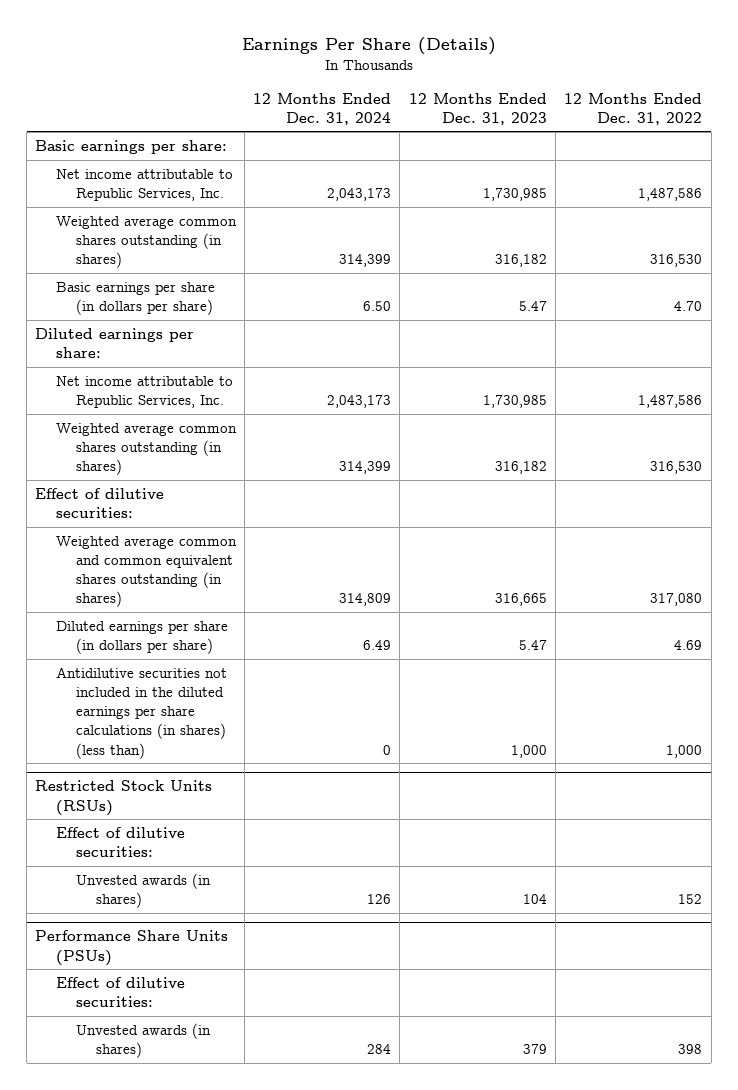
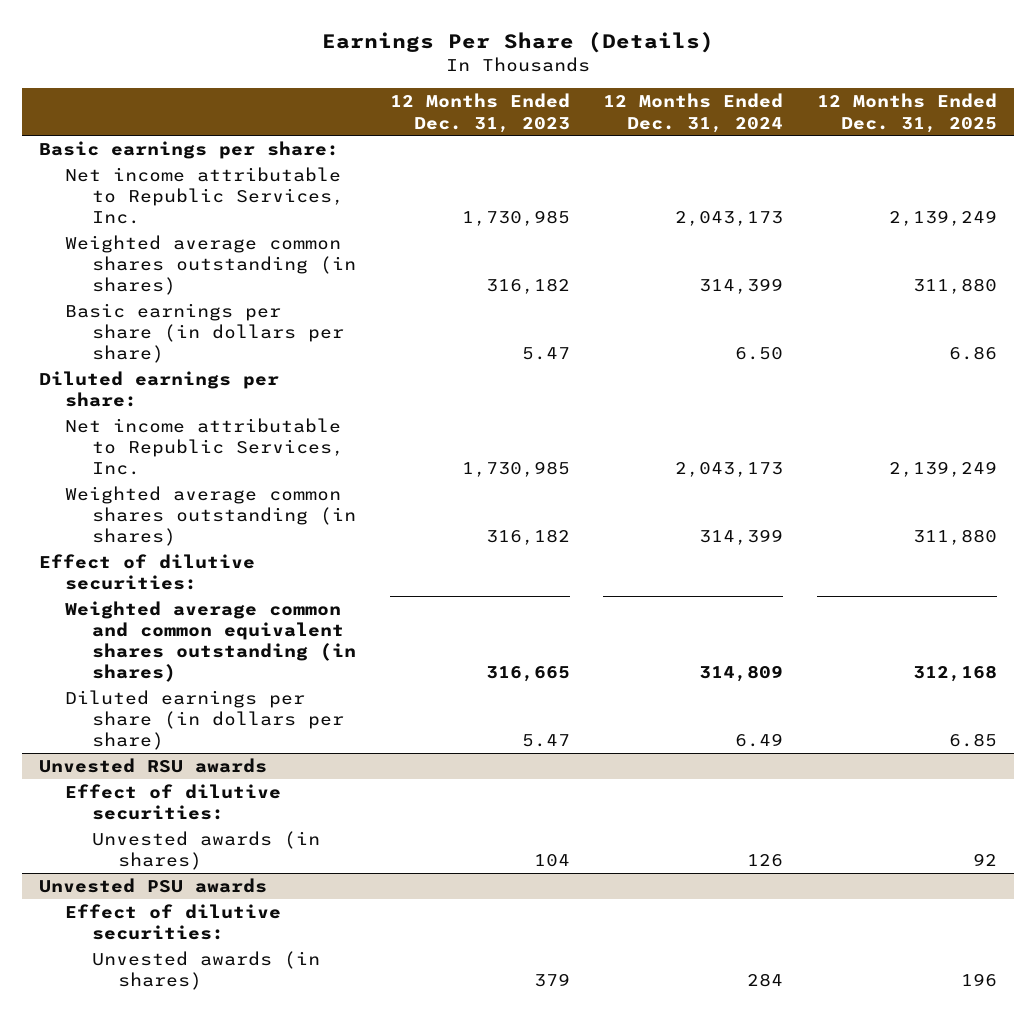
[564,92,703,125] 12 Months Ended Dec. 31, 2022 -> none
none -> [817,93,998,133] 12 Months Ended Dec. 31, 2025
[55,666,227,759] Antidilutive securities not included in the diluted earnings per share calculations (in shares) (less than) -> none
[35,780,213,816] Restricted Stock Units (RSUs) -> [38,757,267,773] Unvested RSU awards
[35,930,229,966] Performance Share Units (PSUs) -> [38,877,267,893] Unvested PSU awards

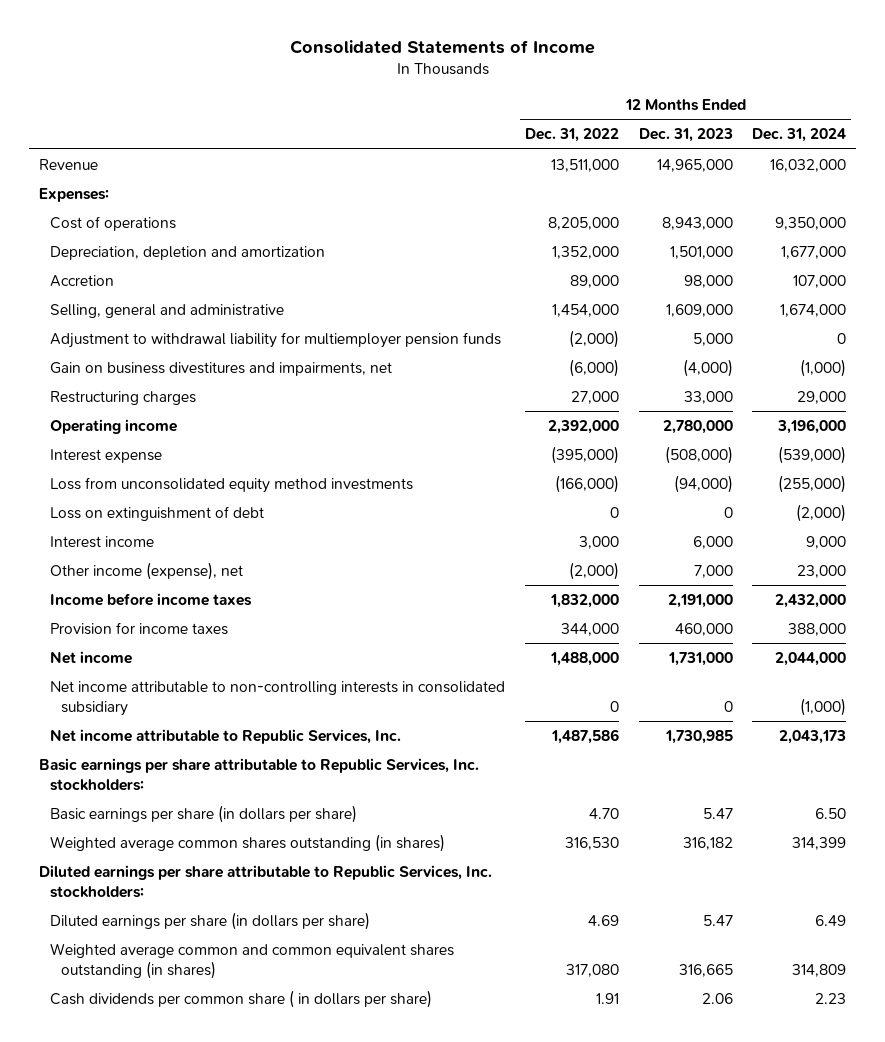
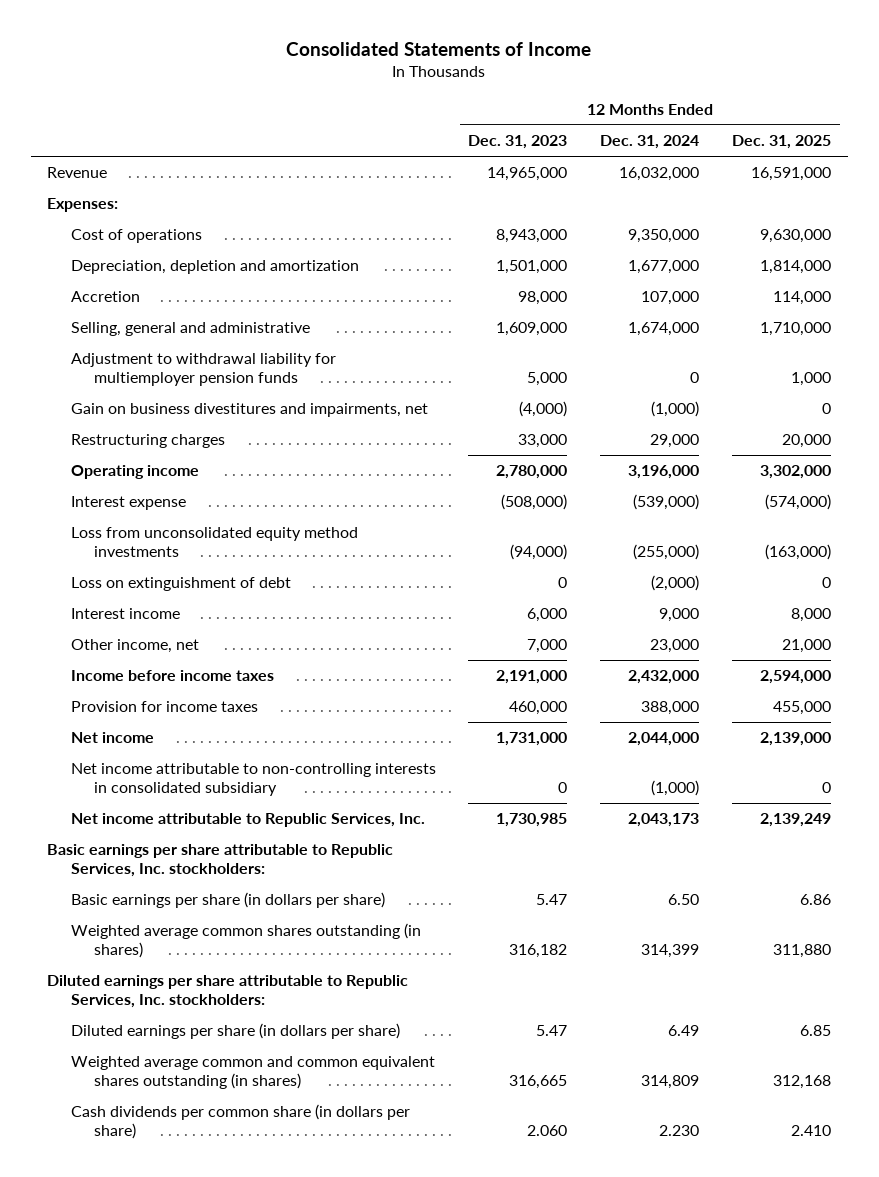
[524,128,619,143] Dec. 31, 2022 -> none
none -> [732,135,832,150] Dec. 31, 2025
[50,561,244,580] Other income (expense), net -> [70,639,199,654] Other income, net
[50,989,433,1008] Cash dividends per common share ( in dollars per share) -> [70,1104,410,1140] Cash dividends per common share (in dollars per share)
[701,992,733,1004] 2.06 -> [527,1125,568,1137] 2.060
[815,992,847,1004] 2.23 -> [659,1125,700,1137] 2.230

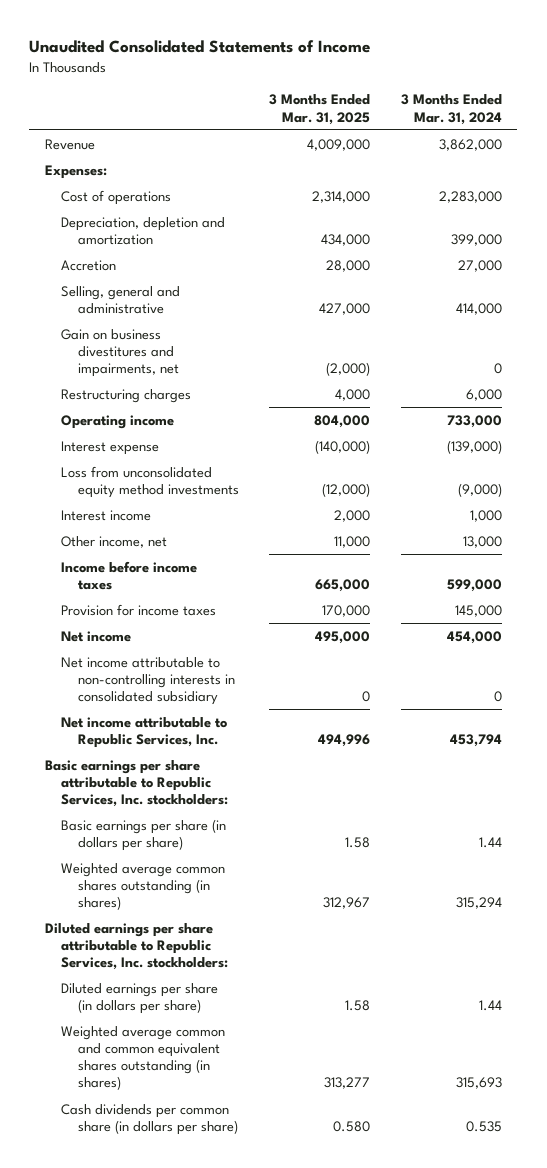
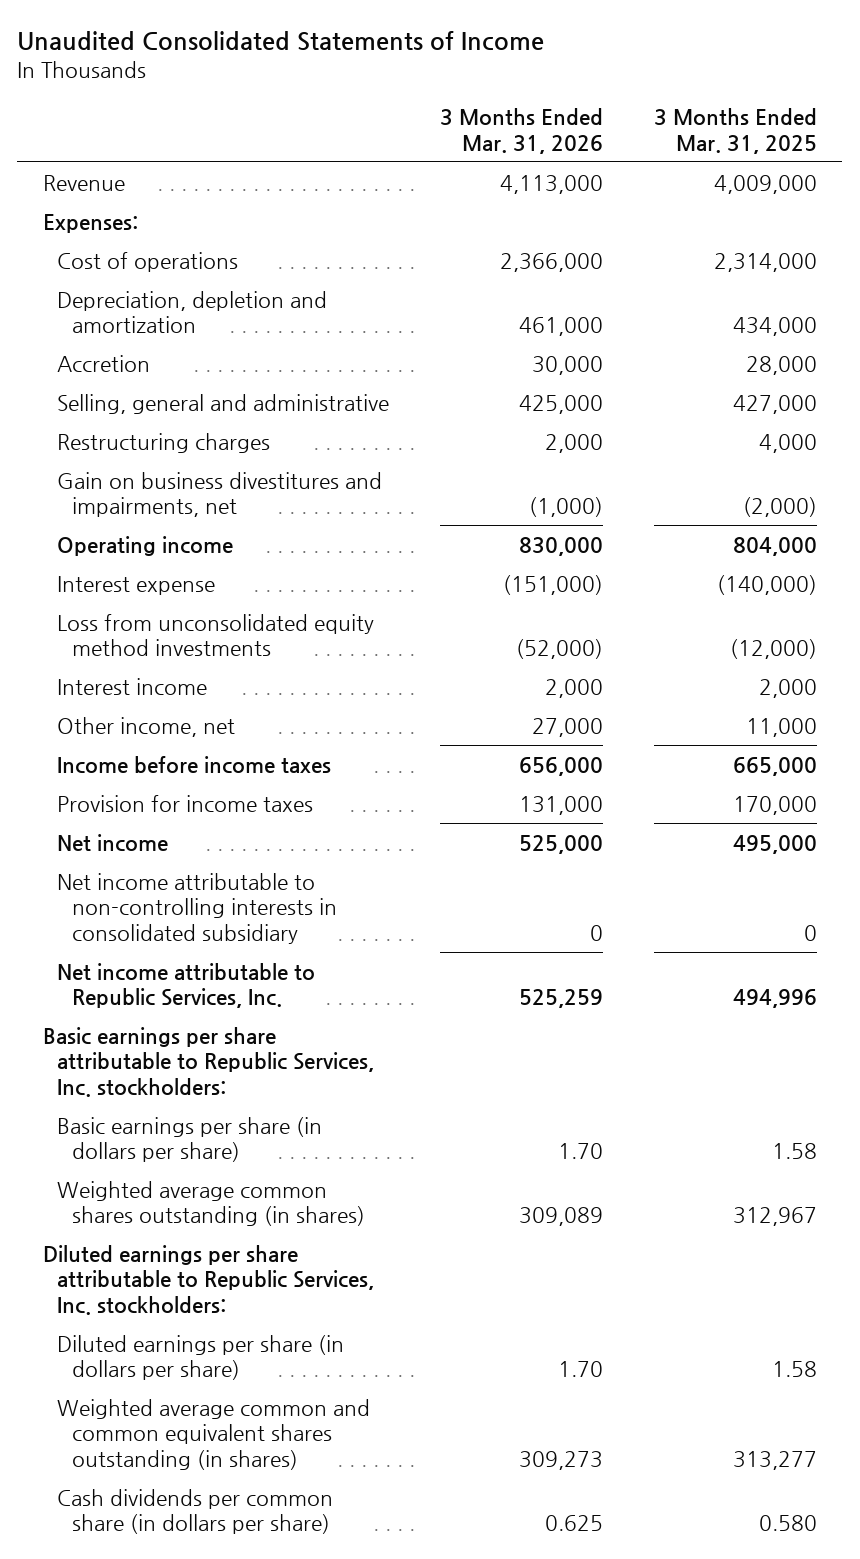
[401,94,503,125] 3 Months Ended Mar. 31, 2024 -> none
none -> [440,108,604,154] 3 Months Ended Mar. 31, 2026
[61,328,179,378] Gain on business divestitures and impairments, net -> [57,471,383,518] Gain on business divestitures and impairments, net

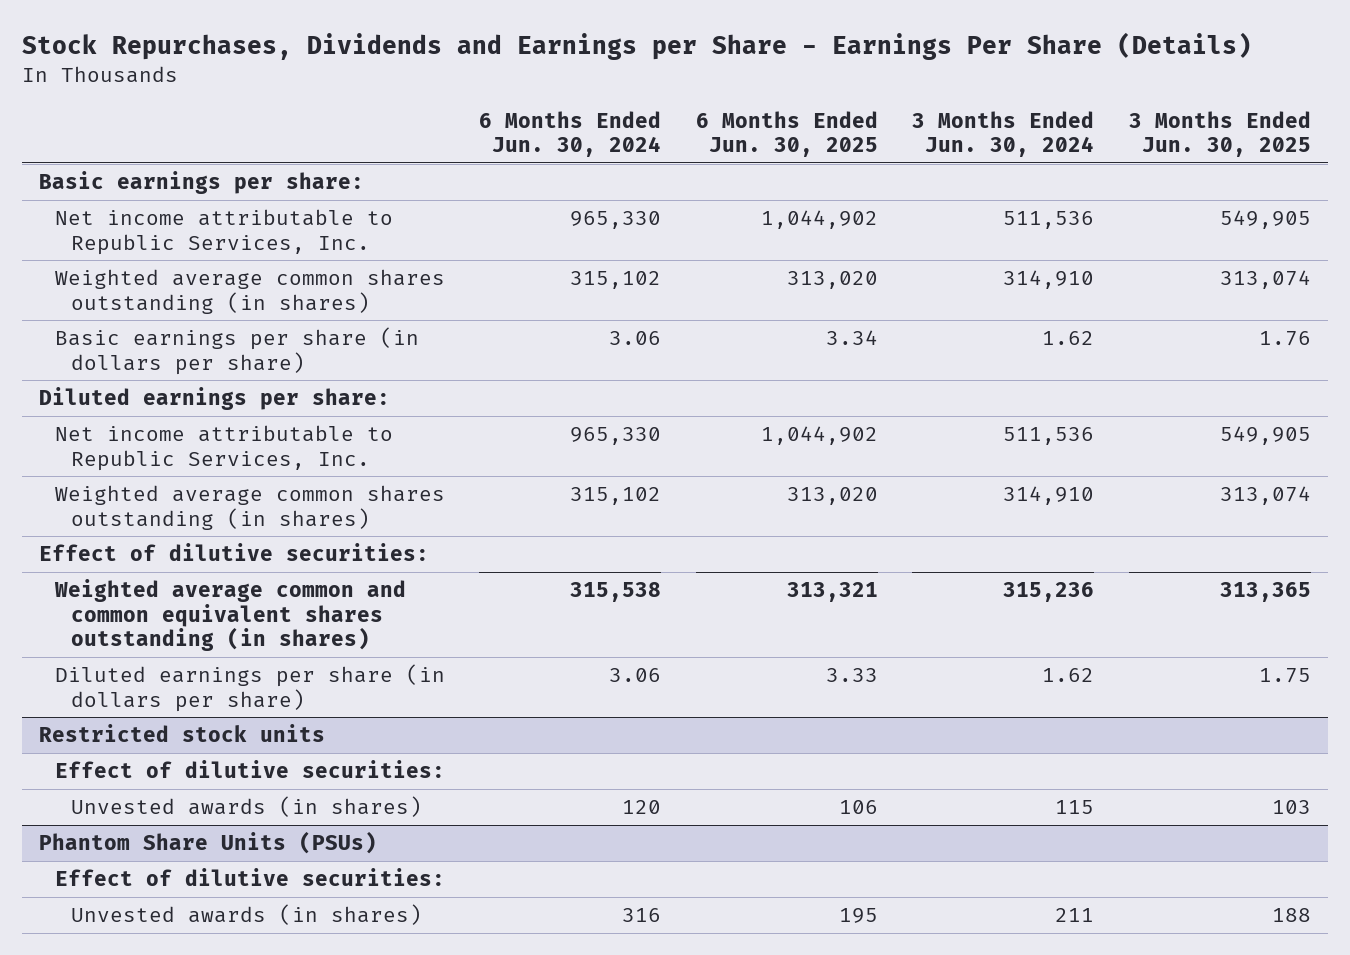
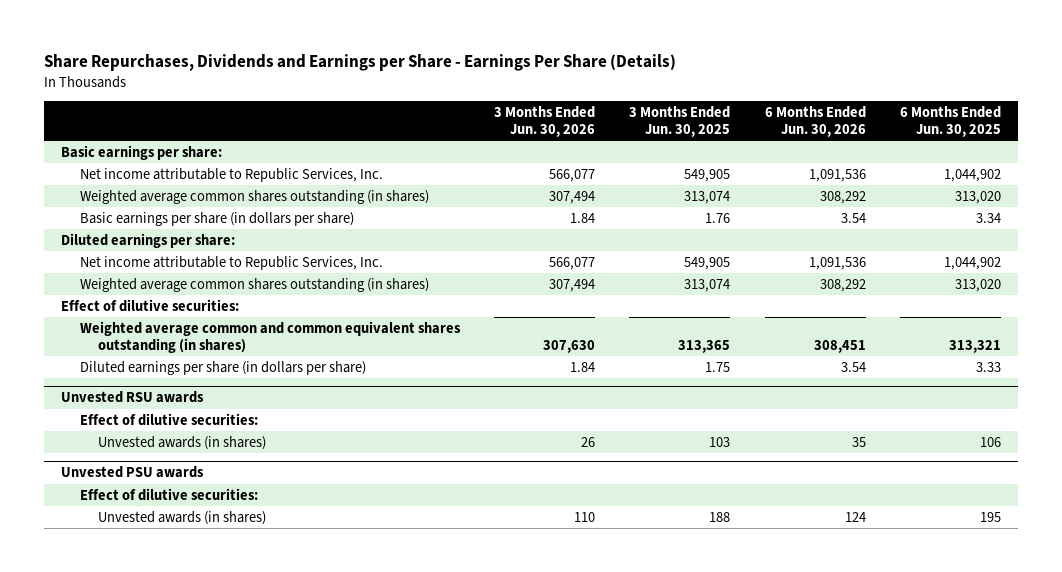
[21,31,1252,60] Stock Repurchases, Dividends and Earnings per Share - Earnings Per Share (Details) -> [43,53,676,71] Share Repurchases, Dividends and Earnings per Share - Earnings Per Share (Details)
[479,110,662,158] 6 Months Ended Jun. 30, 2024 -> none
[912,110,1095,158] 3 Months Ended Jun. 30, 2024 -> none
none -> [494,106,596,138] 3 Months Ended Jun. 30, 2026
none -> [764,106,866,138] 6 Months Ended Jun. 30, 2026
[38,724,325,743] Restricted stock units -> [61,391,205,404] Unvested RSU awards
[38,831,377,855] Phantom Share Units (PSUs) -> none
none -> [61,466,205,479] Unvested PSU awards

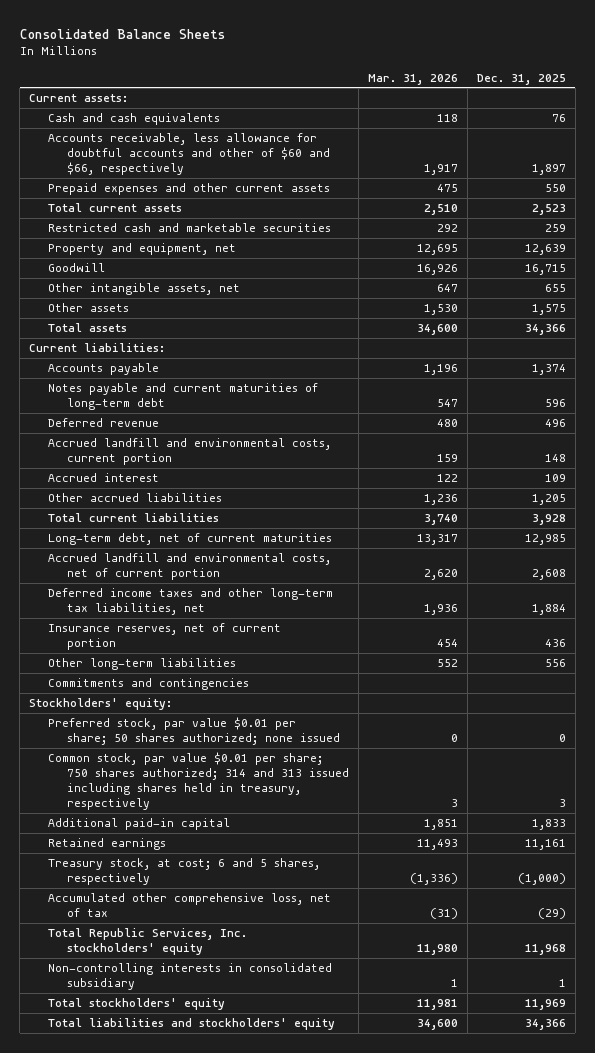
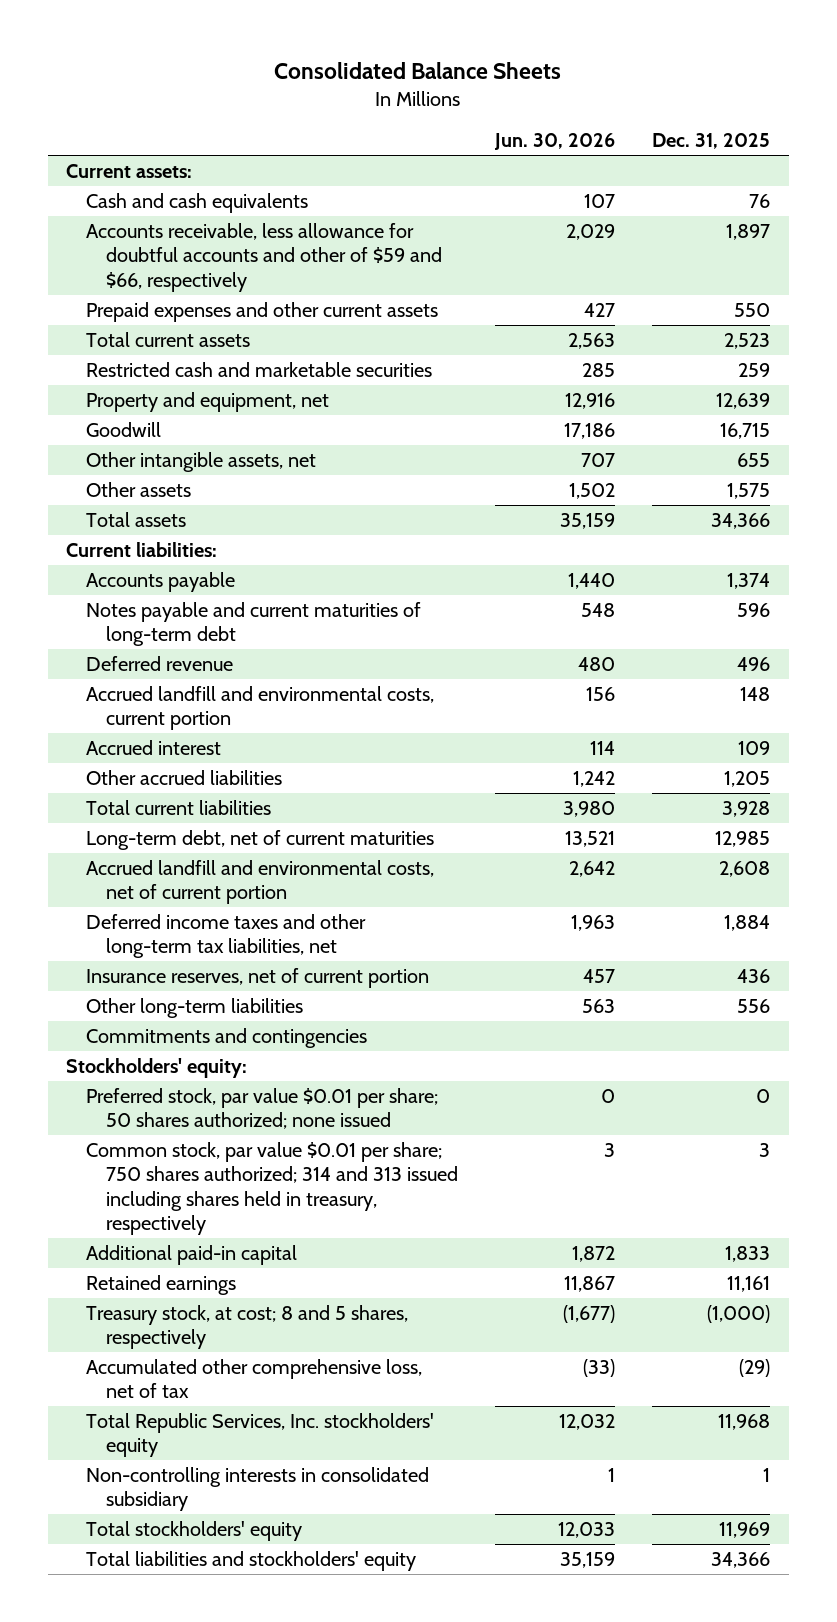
[367,73,458,85] Mar. 31, 2026 -> none
none -> [494,133,616,151] Jun. 30, 2026
[47,133,330,175] Accounts receivable, less allowance for doubtful accounts and other of $60 and $66, respectively -> [86,222,443,292] Accounts receivable, less allowance for doubtful accounts and other of $59 and $66, respectively
[47,858,320,886] Treasury stock, at cost; 6 and 5 shares, respectively -> [86,1304,409,1350] Treasury stock, at cost; 8 and 5 shares, respectively

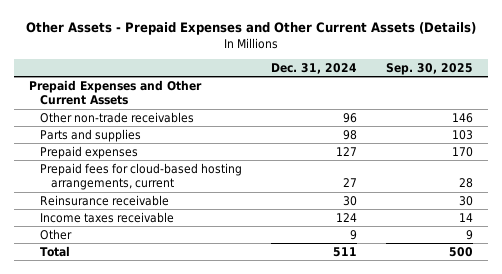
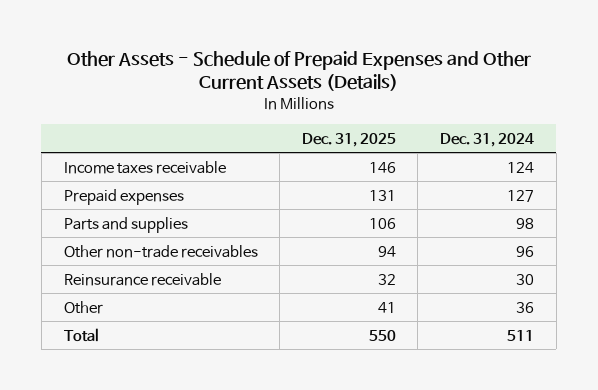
[26,22,477,36] Other Assets - Prepaid Expenses and Other Current Assets (Details) -> [66,50,531,92] Other Assets - Schedule of Prepaid Expenses and Other Current Assets (Details)
[386,62,474,75] Sep. 30, 2025 -> none
none -> [301,132,396,147] Dec. 31, 2025
[29,79,203,106] Prepaid Expenses and Other Current Assets -> none
[39,211,174,223] Income taxes receivable -> [63,160,226,174] Income taxes receivable
[39,162,242,191] Prepaid fees for cloud-based hosting arrangements, current -> none
[39,128,141,142] Parts and supplies -> [63,216,188,233] Parts and supplies
[39,111,194,123] Other non-trade receivables -> [63,244,258,258] Other non-trade receivables
[350,229,358,240] 9 -> [516,301,535,313] 36

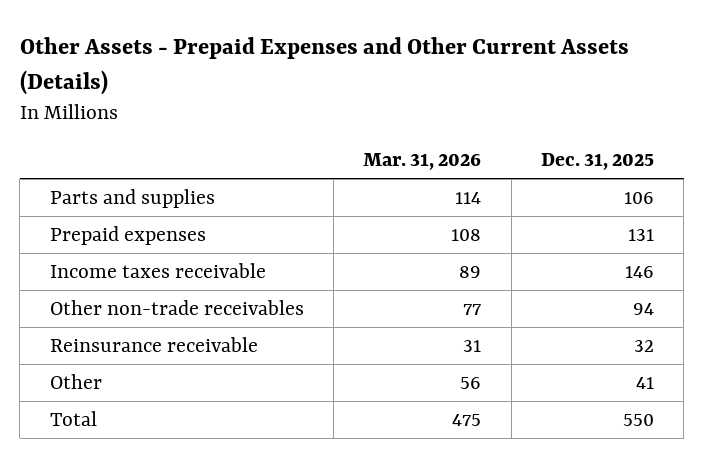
[66,50,531,92] Other Assets - Schedule of Prepaid Expenses and Other Current Assets (Details) -> [19,37,629,96] Other Assets - Prepaid Expenses and Other Current Assets (Details)
[440,132,535,147] Dec. 31, 2024 -> none
none -> [363,153,482,171] Mar. 31, 2026
[63,188,184,205] Prepaid expenses -> [49,225,206,245] Prepaid expenses
[63,160,226,174] Income taxes receivable -> [49,262,266,278] Income taxes receivable

